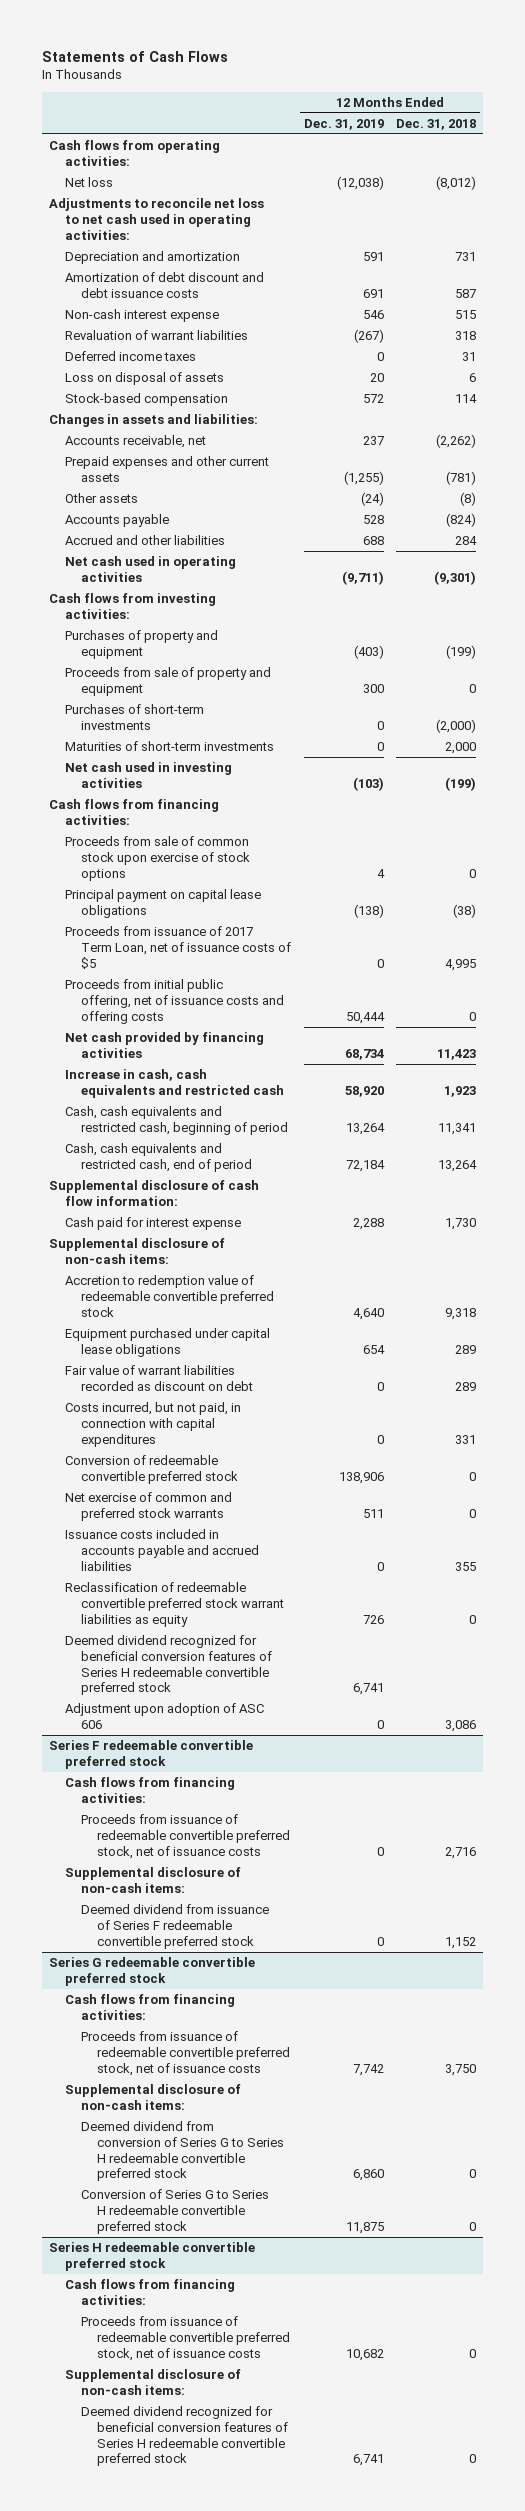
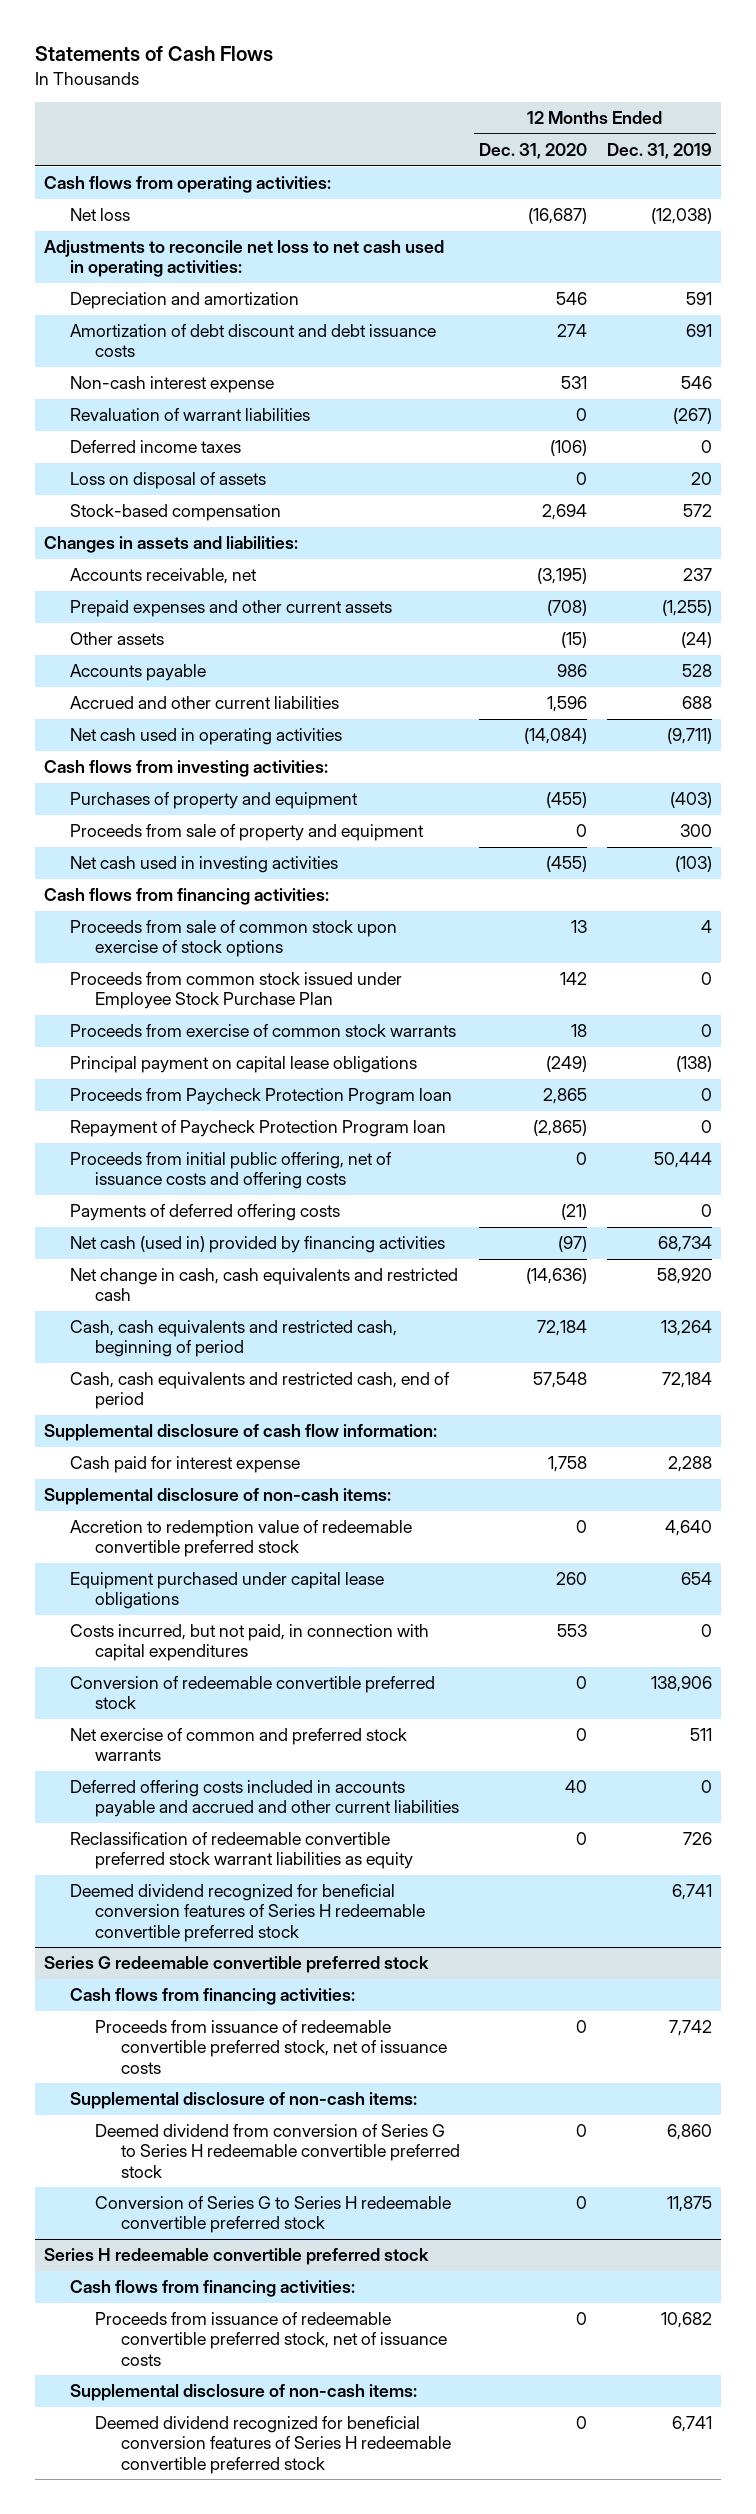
[396,118,477,130] Dec. 31, 2018 -> none
none -> [479,143,588,160] Dec. 31, 2020
[64,535,225,546] Accrued and other liabilities -> [69,696,339,710] Accrued and other current liabilities
[64,704,204,730] Purchases of short-term investments -> none
[64,741,274,752] Maturities of short-term investments -> none
none -> [69,972,402,1010] Proceeds from common stock issued under Employee Stock Purchase Plan
none -> [69,1024,456,1038] Proceeds from exercise of common stock warrants
[64,926,291,969] Proceeds from issuance of 2017 Term Loan, net of issuance costs of $5 -> none
none -> [69,1088,452,1106] Proceeds from Paycheck Protection Program loan
none -> [69,1120,446,1138] Repayment of Paycheck Protection Program loan
none -> [69,1204,340,1222] Payments of deferred offering costs
[64,1032,264,1058] Net cash provided by financing activities -> [69,1236,445,1254] Net cash (used in) provided by financing activities
[64,1069,284,1098] Increase in cash, cash equivalents and restricted cash -> [69,1268,458,1302] Net change in cash, cash equivalents and restricted cash
[64,1365,253,1391] Fair value of warrant liabilities recorded as discount on debt -> none
[64,1529,259,1571] Issuance costs included in accounts payable and accrued liabilities -> [69,1780,460,1818] Deferred offering costs included in accounts payable and accrued and other current liabilities
[64,1703,264,1729] Adjustment upon adoption of ASC 606 -> none
[48,1740,253,1769] Series F redeemable convertible preferred stock -> none
[64,1777,235,1803] Cash flows from financing activities: -> none
[80,1814,290,1859] Proceeds from issuance of redeemable convertible preferred stock, net of issuance costs -> none
[64,1867,241,1893] Supplemental disclosure of non-cash items: -> none
[80,1904,269,1949] Deemed dividend from issuance of Series F redeemable convertible preferred stock -> none

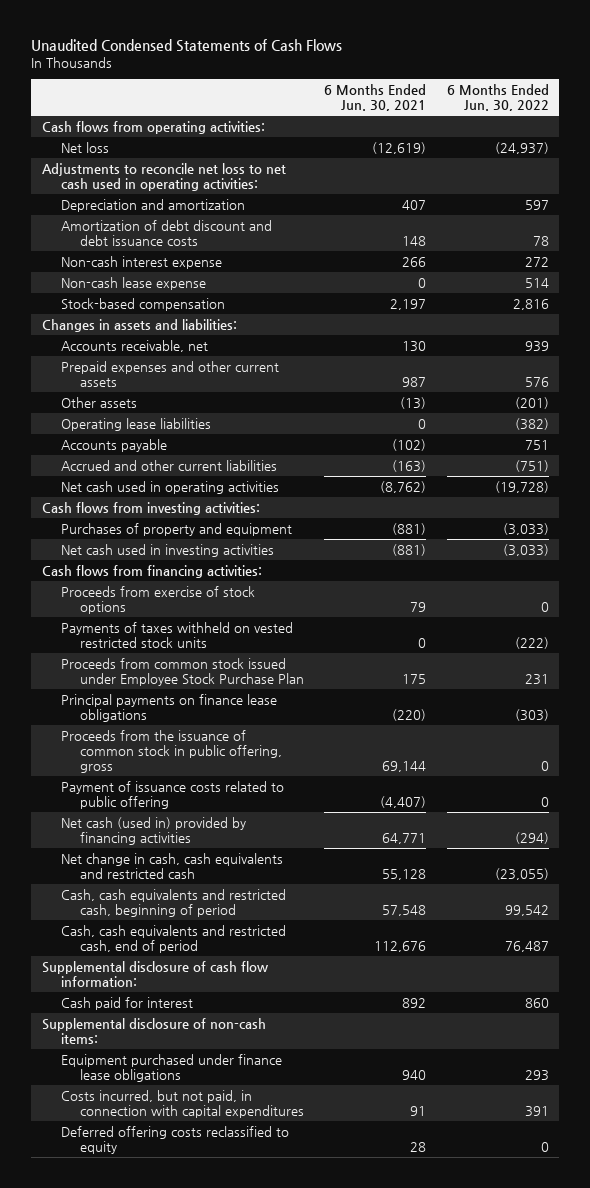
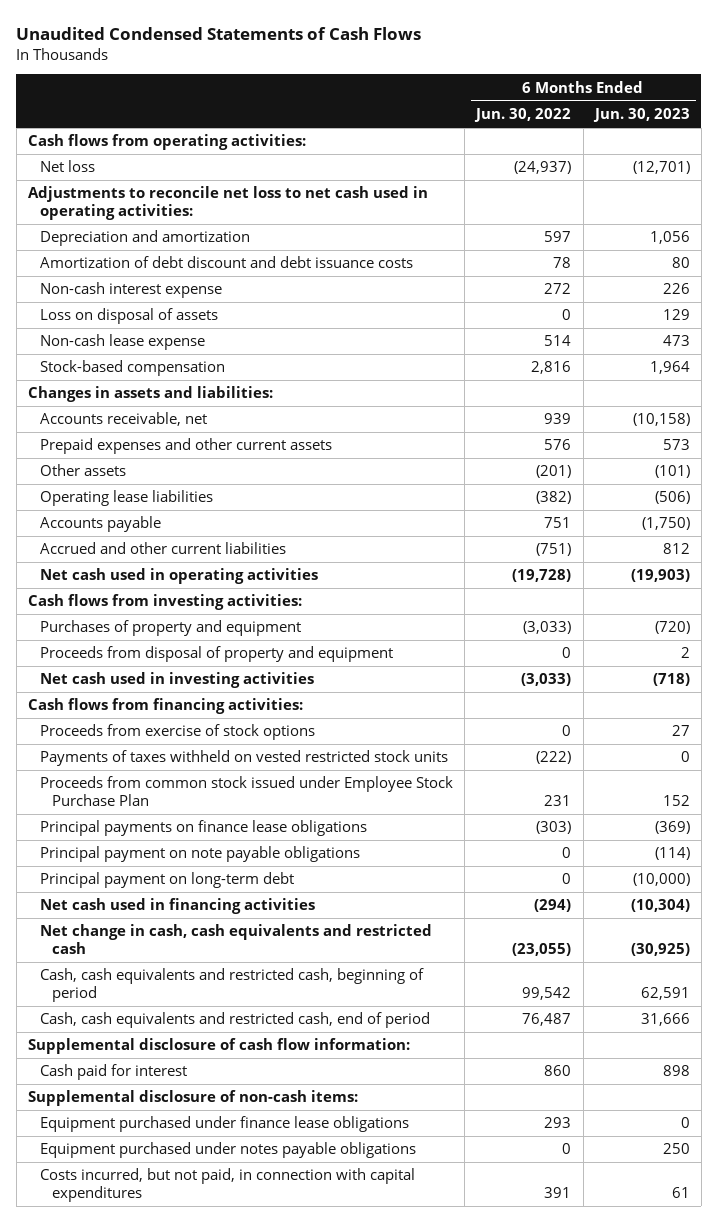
[324,84,427,112] 6 Months Ended Jun. 30, 2021 -> none
none -> [592,108,690,123] Jun. 30, 2023
none -> [40,308,219,325] Loss on disposal of assets
none -> [40,646,394,663] Proceeds from disposal of property and equipment
[60,729,282,773] Proceeds from the issuance of common stock in public offering, gross -> none
[60,780,284,809] Payment of issuance costs related to public offering -> none
none -> [40,846,361,863] Principal payment on note payable obligations
none -> [40,872,295,889] Principal payment on long-term debt
[60,816,246,845] Net cash (used in) provided by financing activities -> [40,898,316,915] Net cash used in financing activities
none -> [40,1142,417,1159] Equipment purchased under notes payable obligations
[60,1125,289,1154] Deferred offering costs reclassified to equity -> none

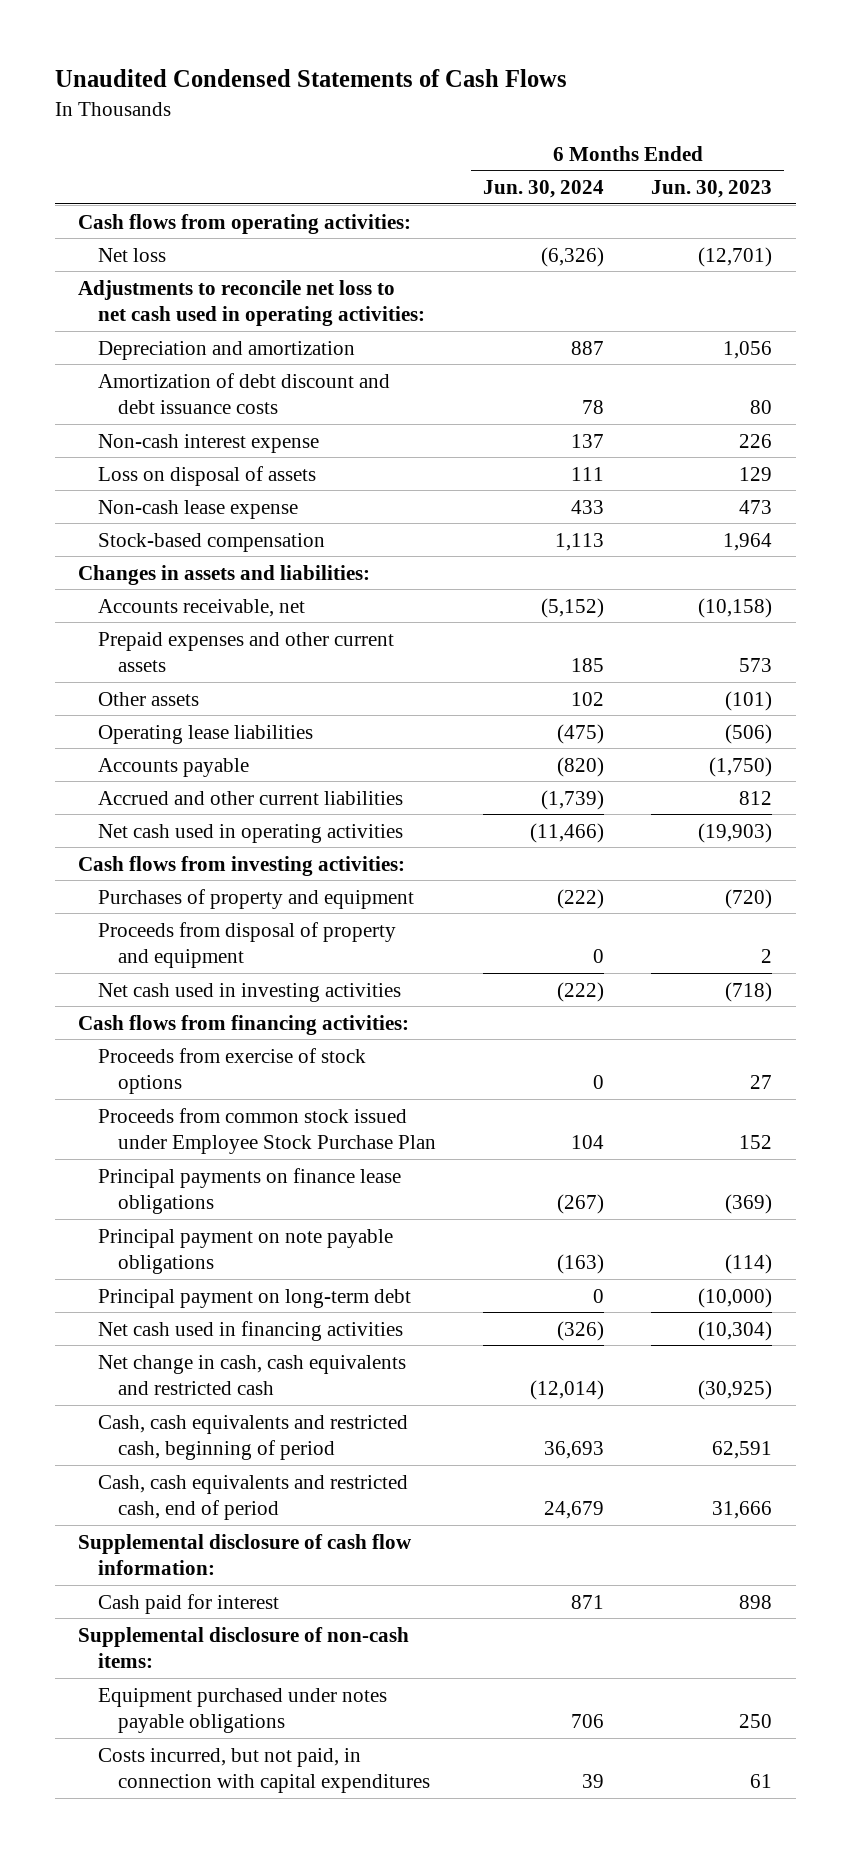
[474,108,572,123] Jun. 30, 2022 -> none
none -> [483,180,605,199] Jun. 30, 2024
[40,750,449,767] Payments of taxes withheld on vested restricted stock units -> none
[40,1116,410,1133] Equipment purchased under finance lease obligations -> none

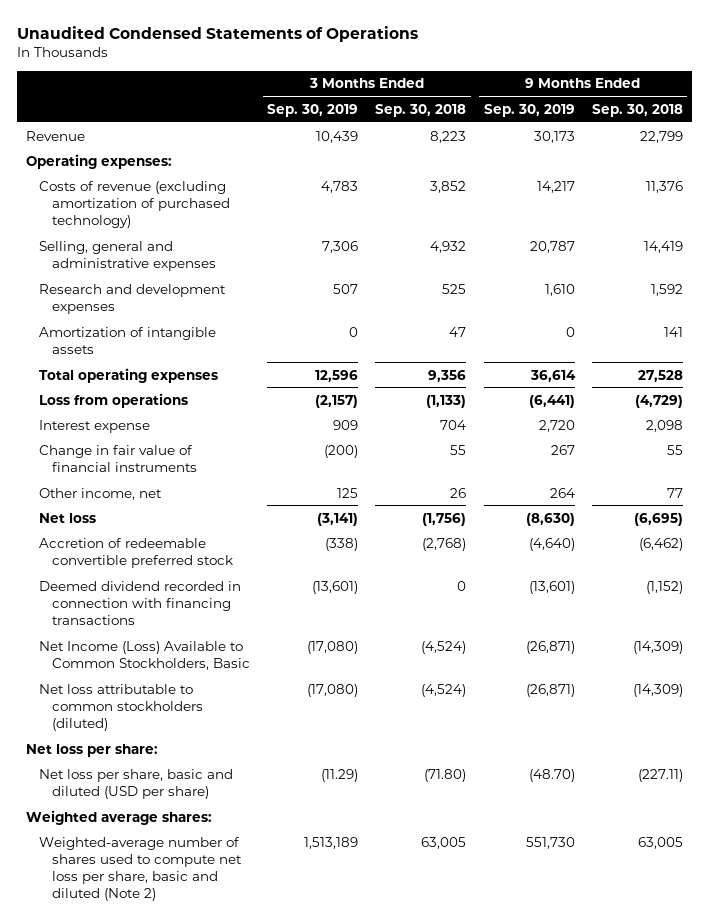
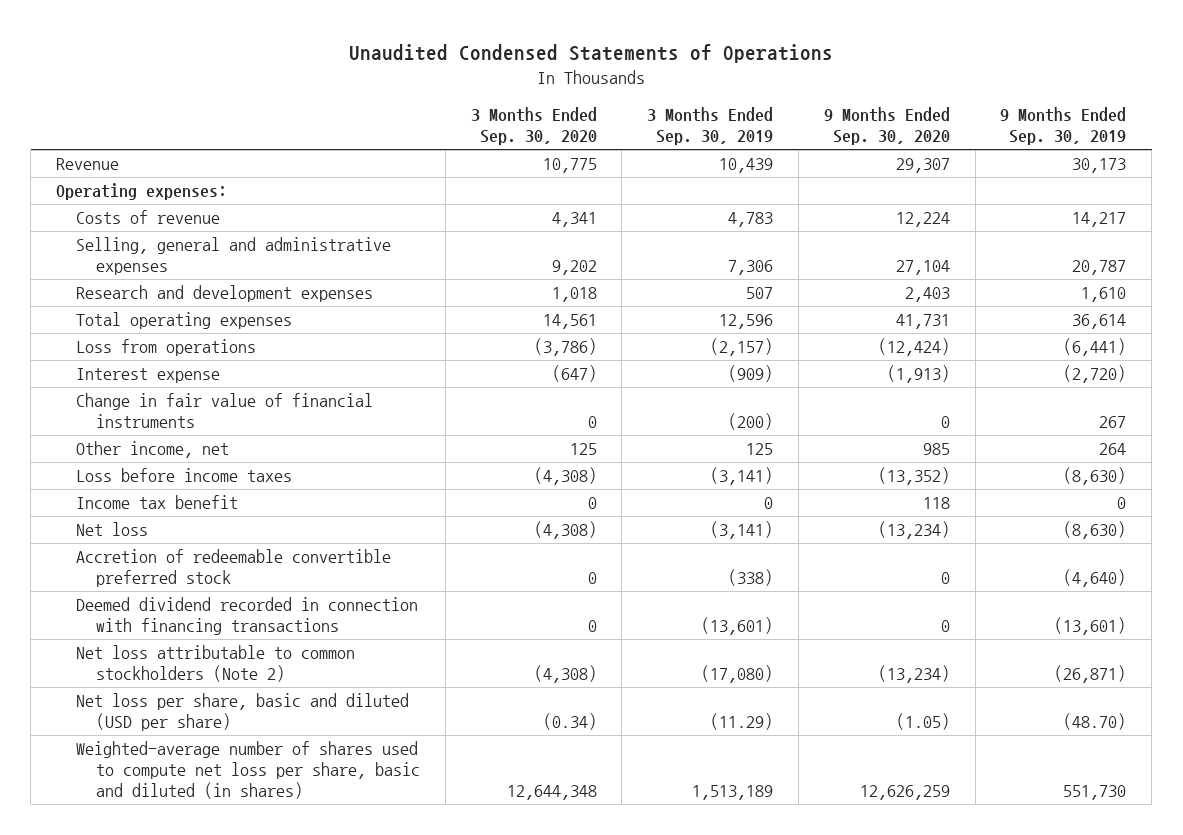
[375,103,467,117] Sep. 30, 2018 -> none
[592,103,684,117] Sep. 30, 2018 -> none
none -> [470,107,597,146] 3 Months Ended Sep. 30, 2020
none -> [823,107,950,146] 9 Months Ended Sep. 30, 2020
[38,180,230,229] Costs of revenue (excluding amortization of purchased technology) -> [76,210,221,225] Costs of revenue
[38,326,216,354] Amortization of intangible assets -> none
[332,419,358,430] 909 -> [728,365,774,383] (909)
[538,419,575,432] 2,720 -> [1063,365,1127,384] (2,720)
none -> [76,468,293,483] Loss before income taxes
none -> [76,495,239,510] Income tax benefit
[38,640,250,670] Net Income (Loss) Available to Common Stockholders, Basic -> none
[26,743,159,757] Net loss per share: -> none
[38,683,203,732] Net loss attributable to common stockholders (diluted) -> [76,645,356,683] Net loss attributable to common stockholders (Note 2)
[26,809,213,825] Weighted average shares: -> none
[38,836,242,902] Weighted-average number of shares used to compute net loss per share, basic and diluted (Note 2) -> [76,741,421,799] Weighted-average number of shares used to compute net loss per share, basic and diluted (in shares)

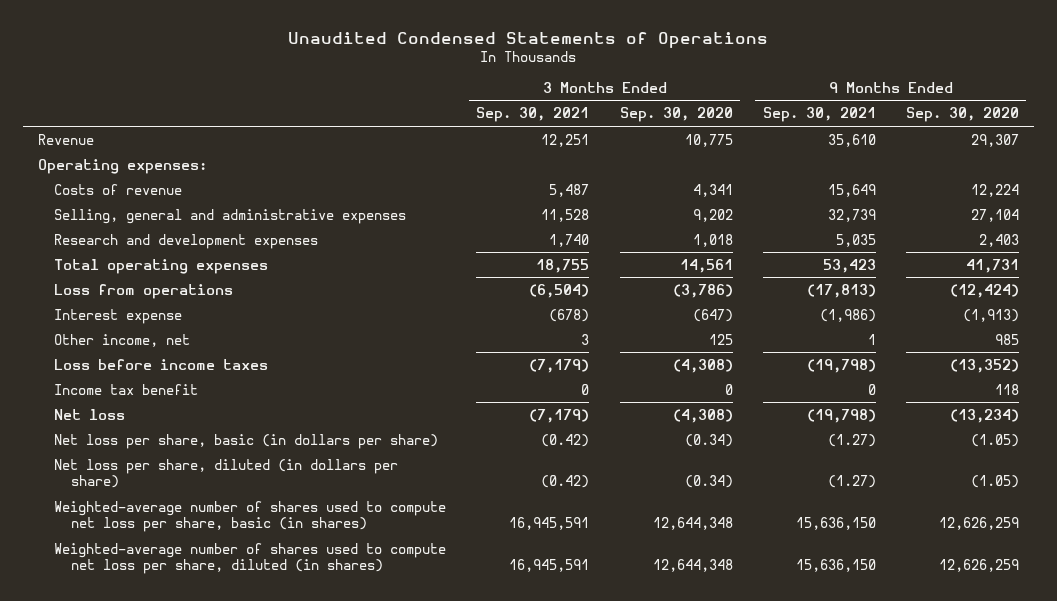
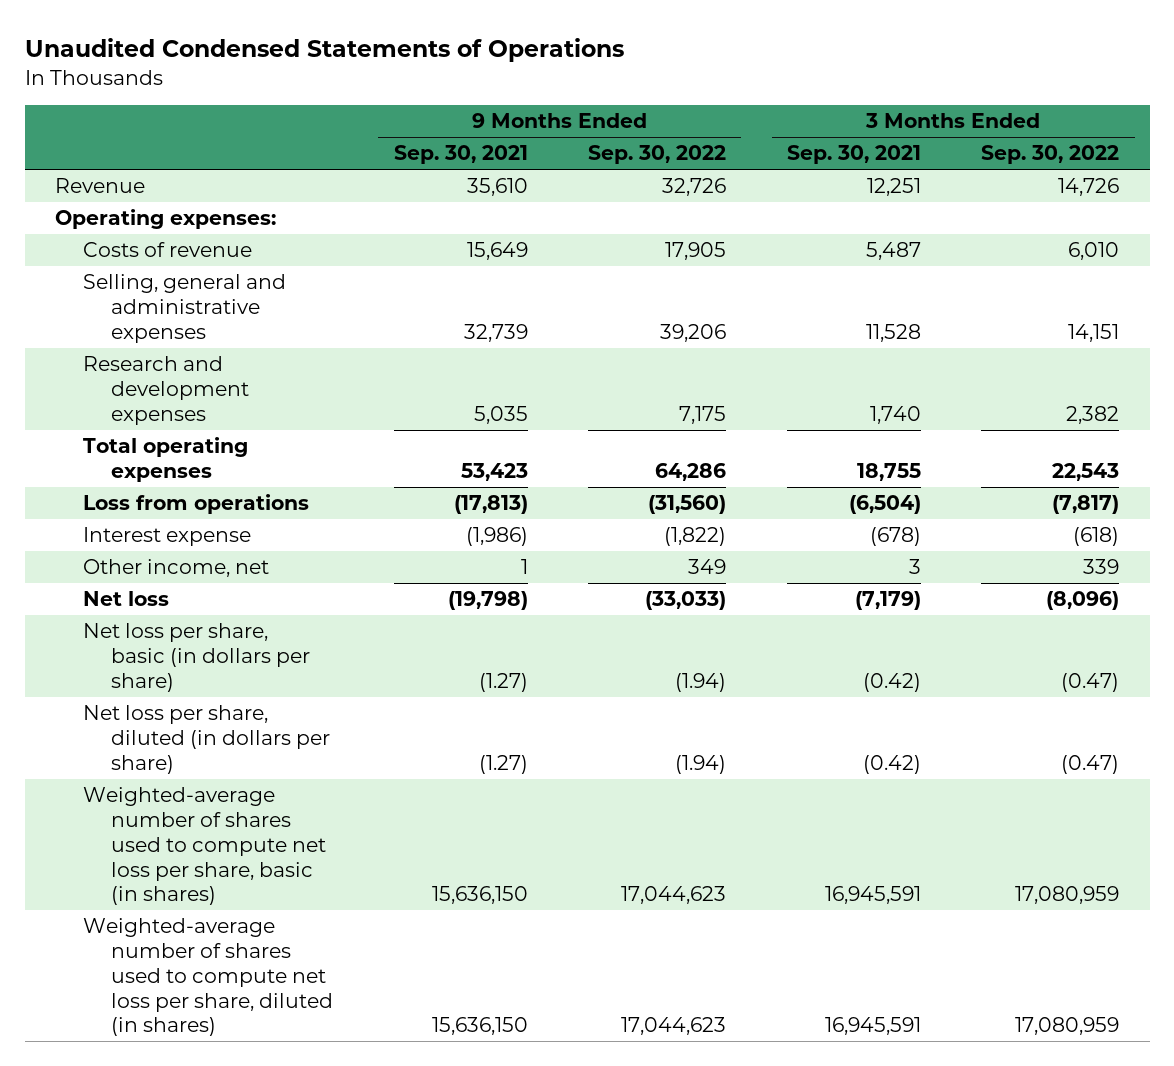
[619,107,733,123] Sep. 30, 2020 -> none
[905,107,1019,123] Sep. 30, 2020 -> none
none -> [588,145,727,165] Sep. 30, 2022
none -> [981,145,1120,165] Sep. 30, 2022
[54,358,269,370] Loss before income taxes -> none
[54,383,199,395] Income tax benefit -> none

